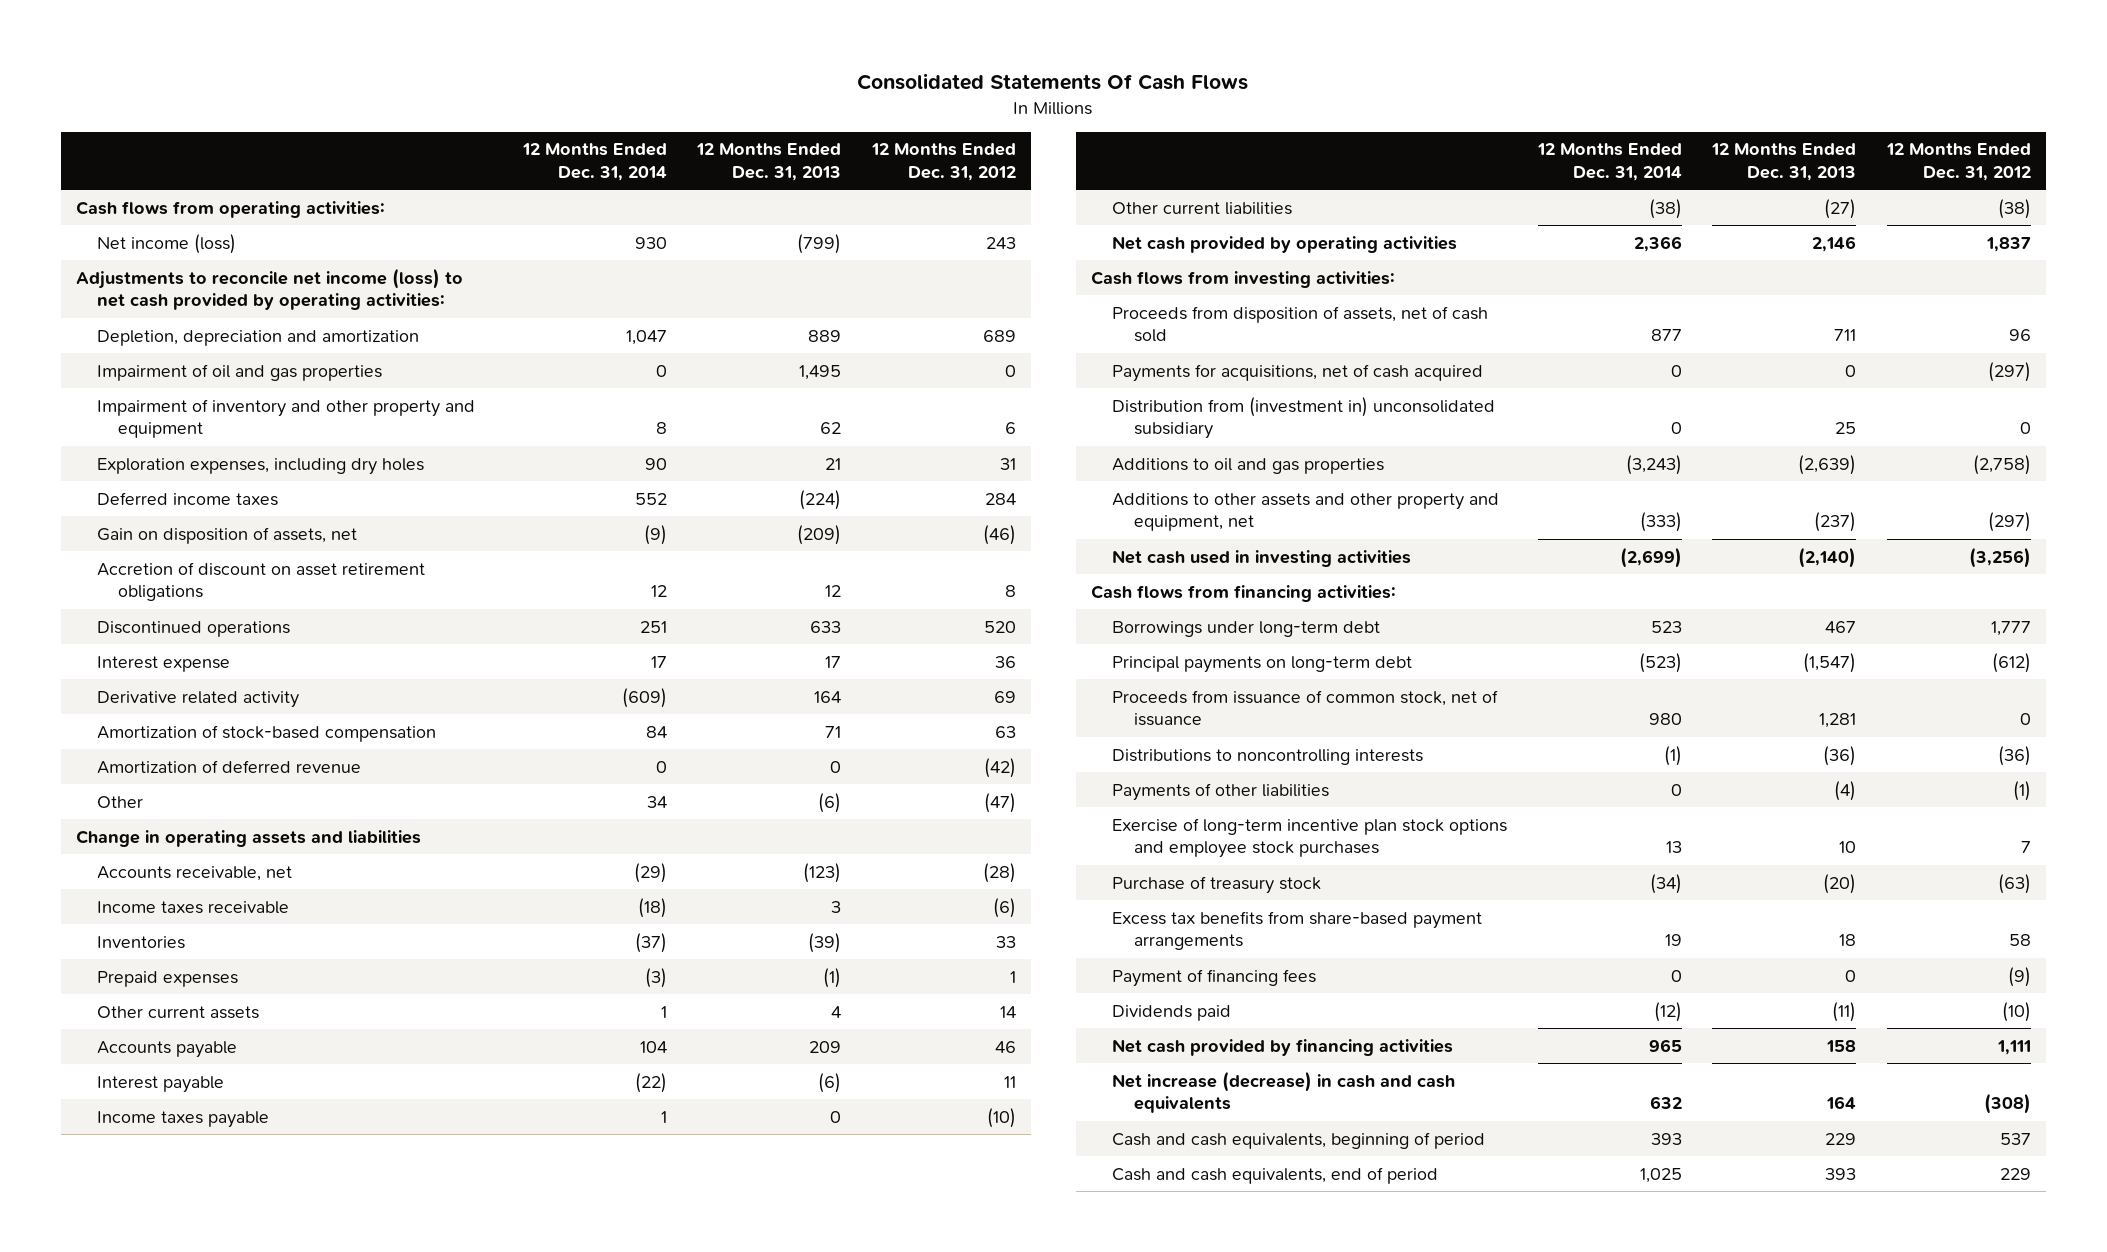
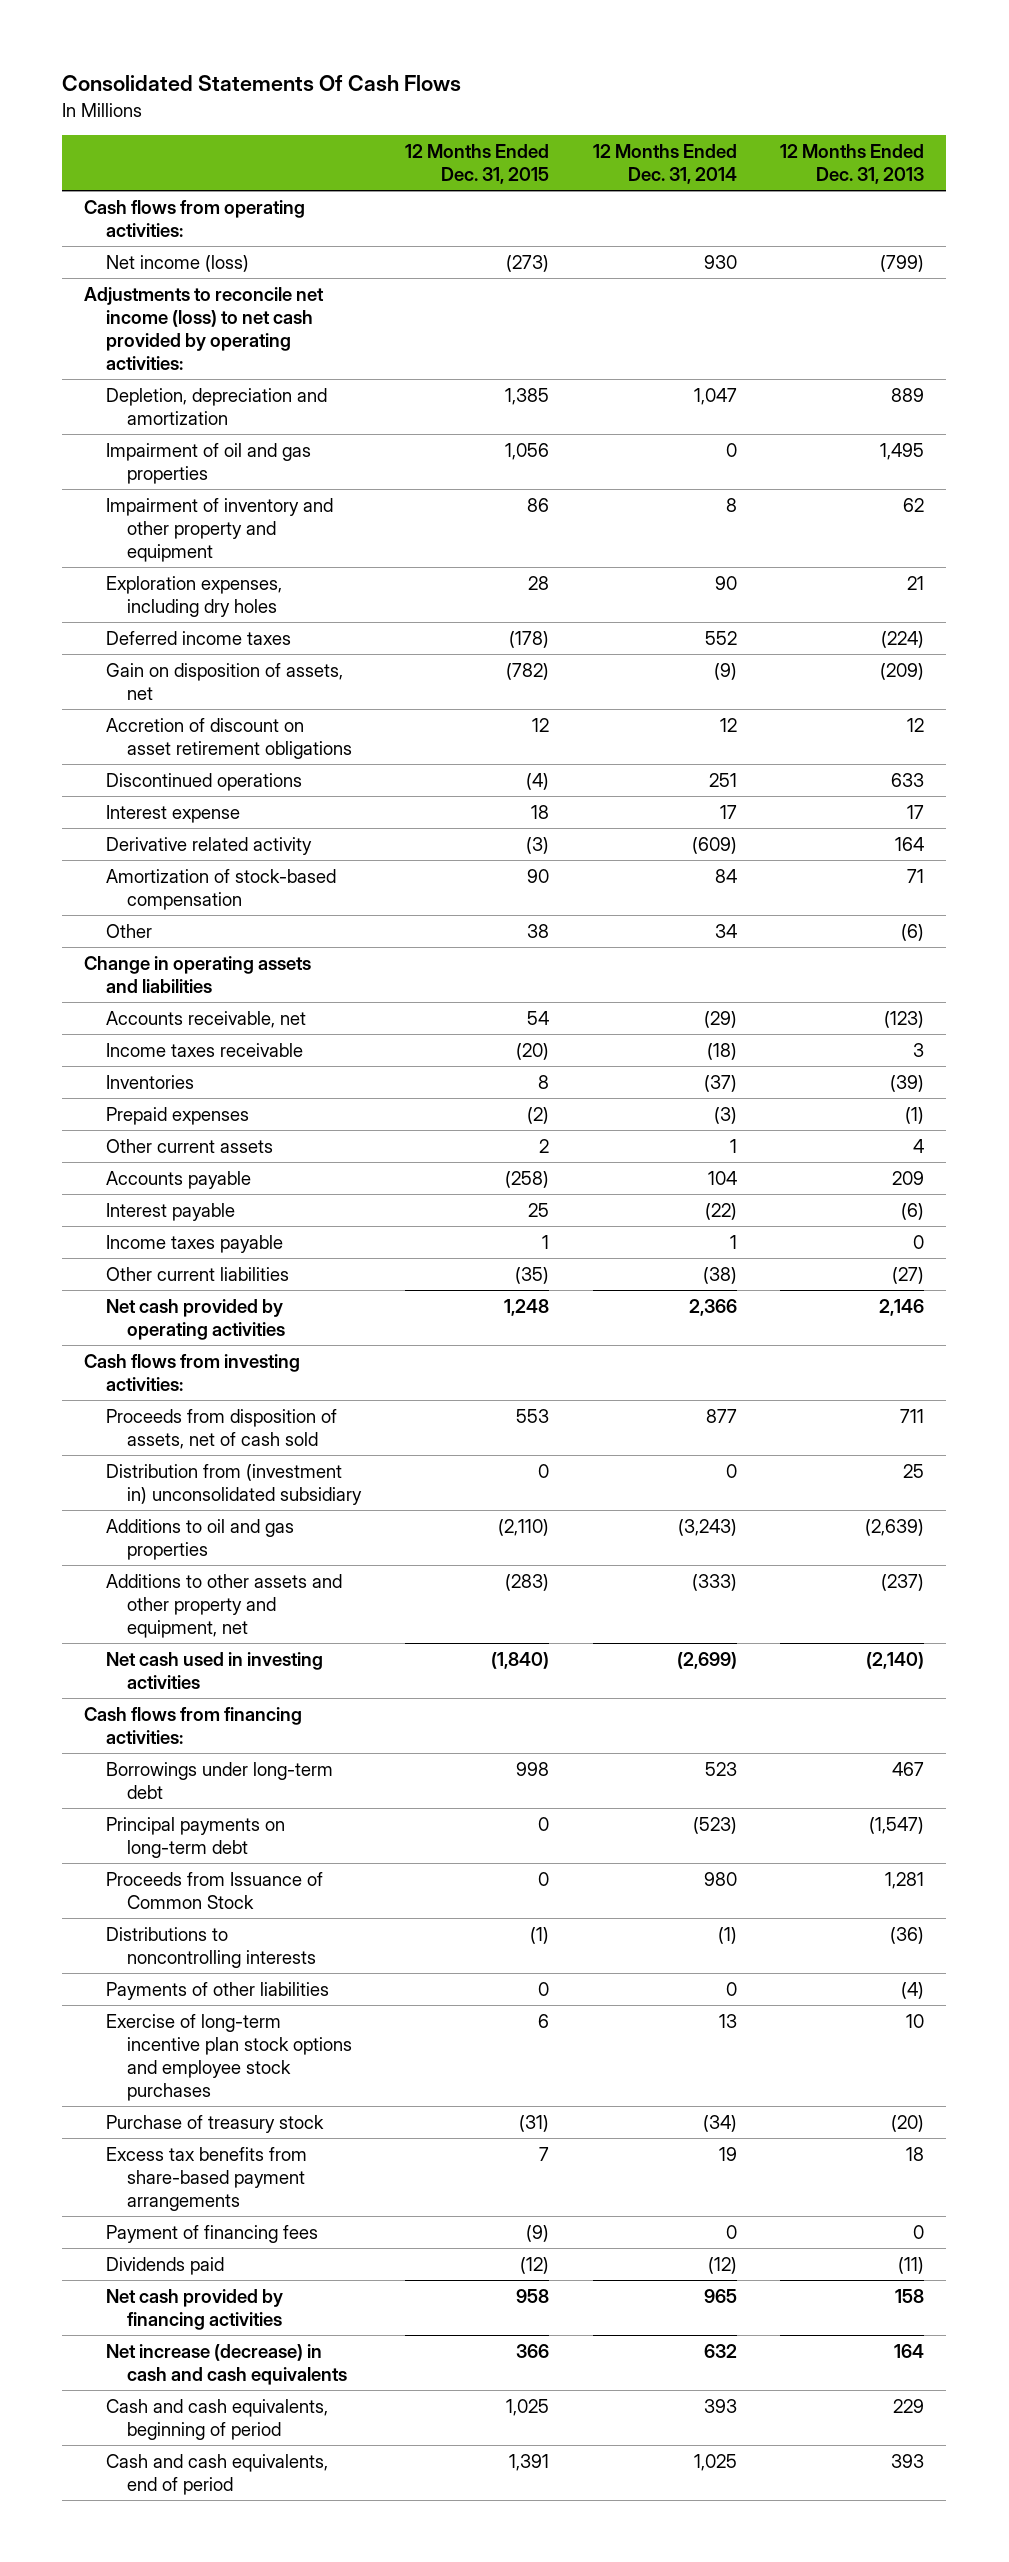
[870,143,1016,181] 12 Months Ended Dec. 31, 2012 -> none
none -> [404,144,549,185] 12 Months Ended Dec. 31, 2015
[97,759,362,774] Amortization of deferred revenue -> none
[1112,363,1484,382] Payments for acquisitions, net of cash acquired -> none
[1112,689,1499,727] Proceeds from issuance of common stock, net of issuance -> [105,1871,323,1909] Proceeds from Issuance of Common Stock

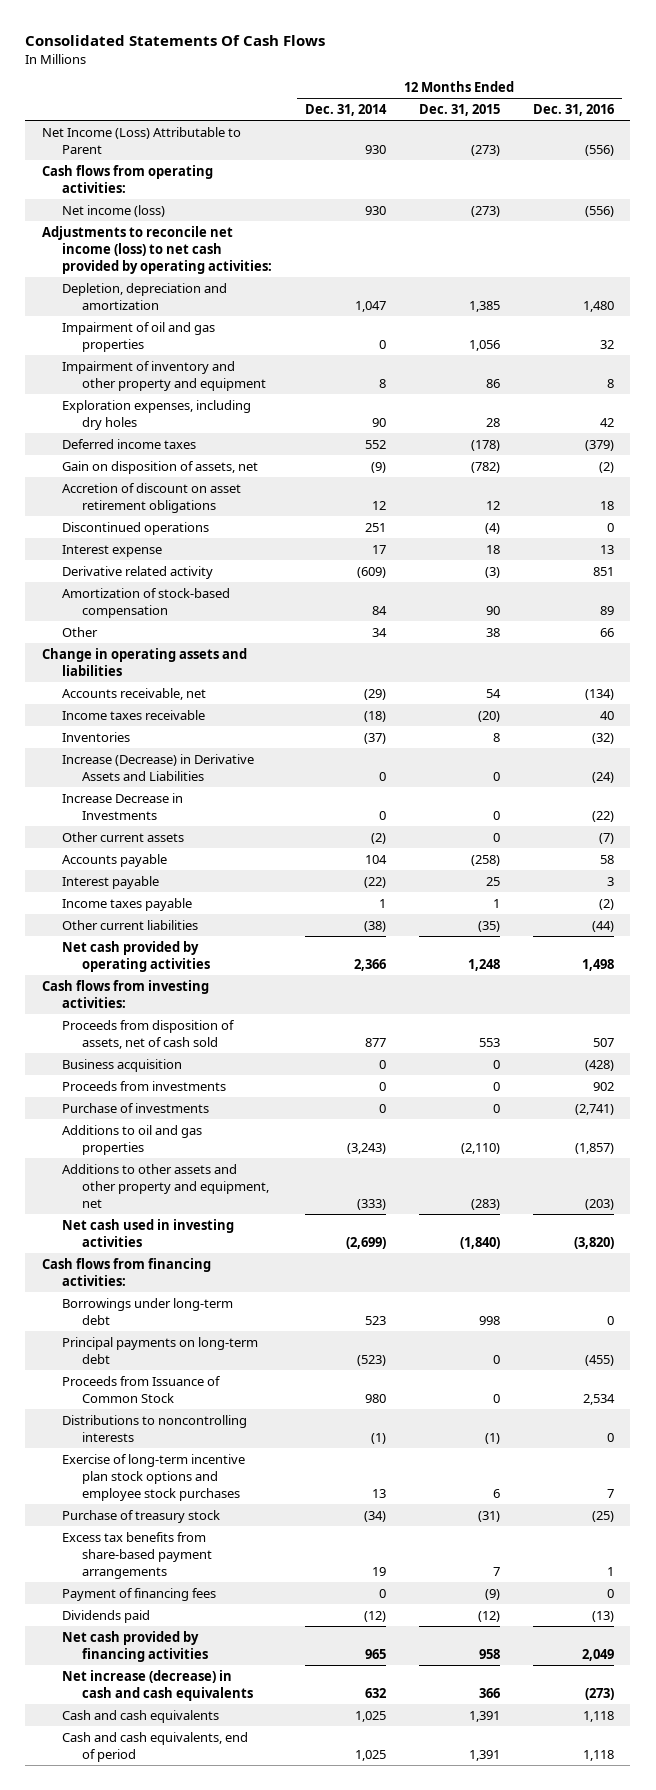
[780,144,925,185] 12 Months Ended Dec. 31, 2013 -> none
none -> [532,104,614,117] Dec. 31, 2016
none -> [41,126,241,154] Net Income (Loss) Attributable to Parent
[105,1106,249,1125] Prepaid expenses -> none
none -> [62,753,255,781] Increase (Decrease) in Derivative Assets and Liabilities
none -> [62,792,184,820] Increase Decrease in Investments
[538,1138,549,1153] 2 -> [492,832,500,842] 0
[729,1138,737,1153] 1 -> [370,832,386,844] (2)
[105,1463,363,1505] Distribution from (investment in) unconsolidated subsidiary -> none
none -> [62,1058,183,1072] Business acquisition
none -> [62,1080,227,1091] Proceeds from investments
none -> [62,1102,210,1113] Purchase of investments
[105,1981,329,2000] Payments of other liabilities -> none
[105,2398,328,2440] Cash and cash equivalents, beginning of period -> [62,1709,220,1723] Cash and cash equivalents
[505,2398,549,2416] 1,025 -> [468,1710,500,1722] 1,391
[703,2398,737,2413] 393 -> [354,1710,386,1722] 1,025

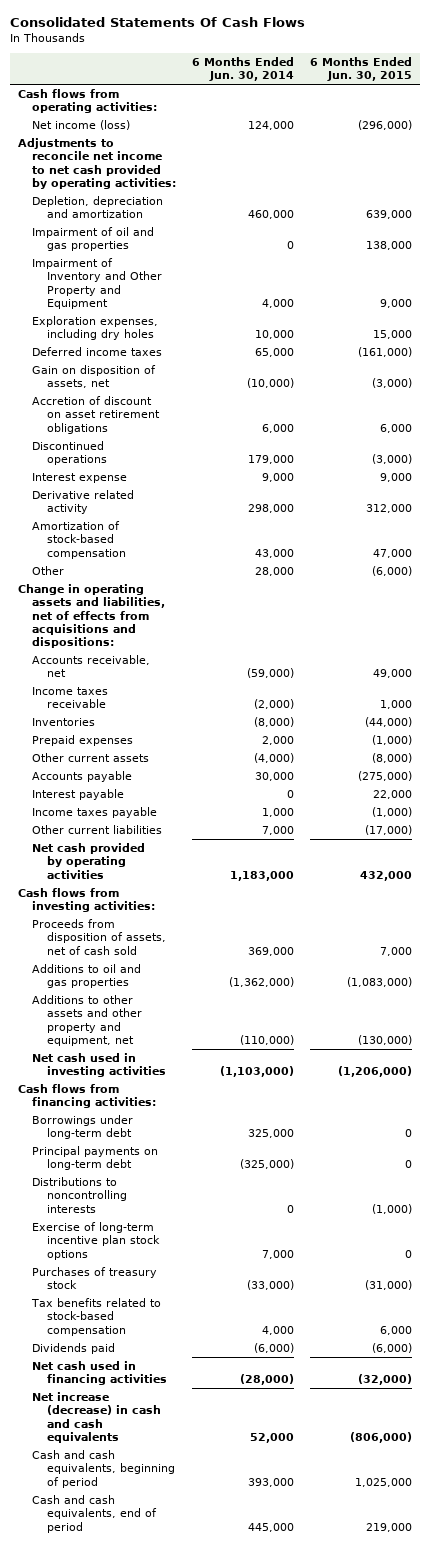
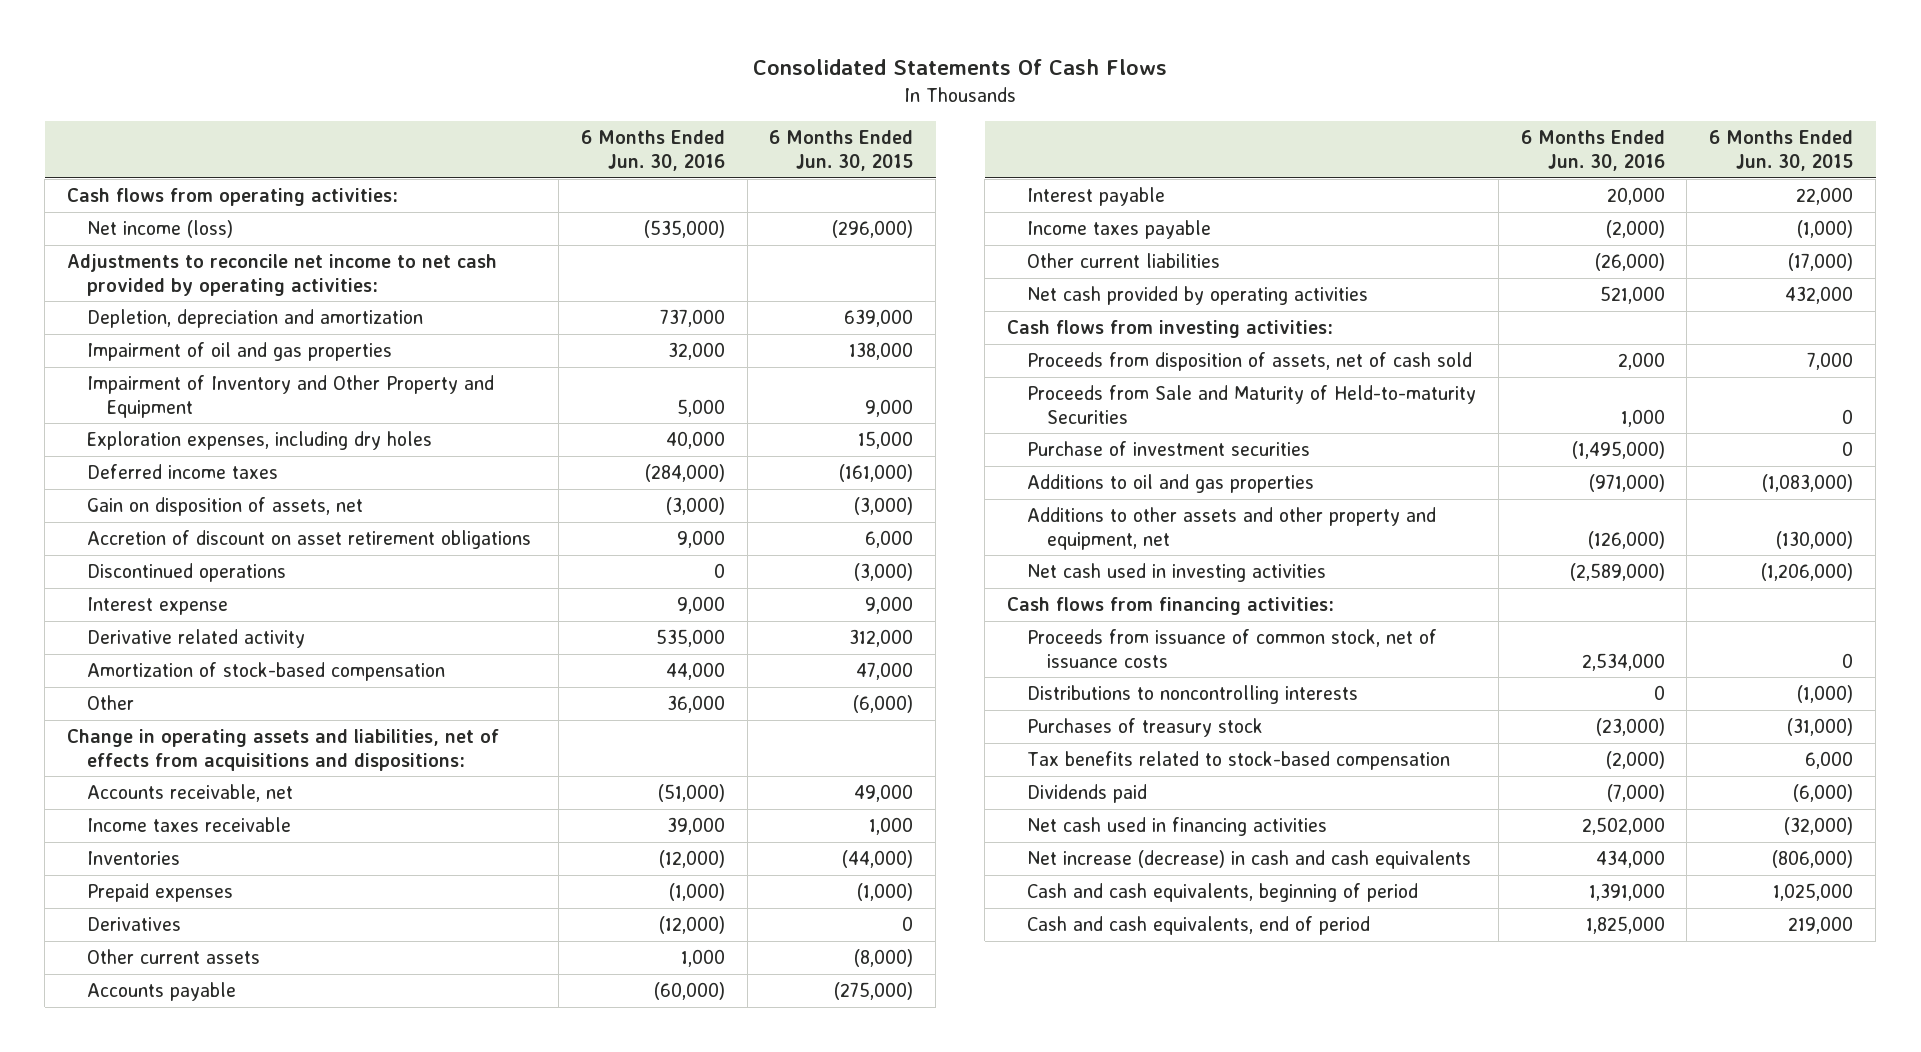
[192,57,295,82] 6 Months Ended Jun. 30, 2014 -> none
none -> [580,130,725,171] 6 Months Ended Jun. 30, 2016
none -> [87,917,182,932] Derivatives
none -> [1026,385,1476,424] Proceeds from Sale and Maturity of Held-to-maturity Securities
none -> [1026,441,1310,457] Purchase of investment securities
[32,1115,134,1140] Borrowings under long-term debt -> none
[32,1146,159,1171] Principal payments on long-term debt -> none
none -> [1026,629,1437,668] Proceeds from issuance of common stock, net of issuance costs
[32,1222,160,1260] Exercise of long-term incentive plan stock options -> none

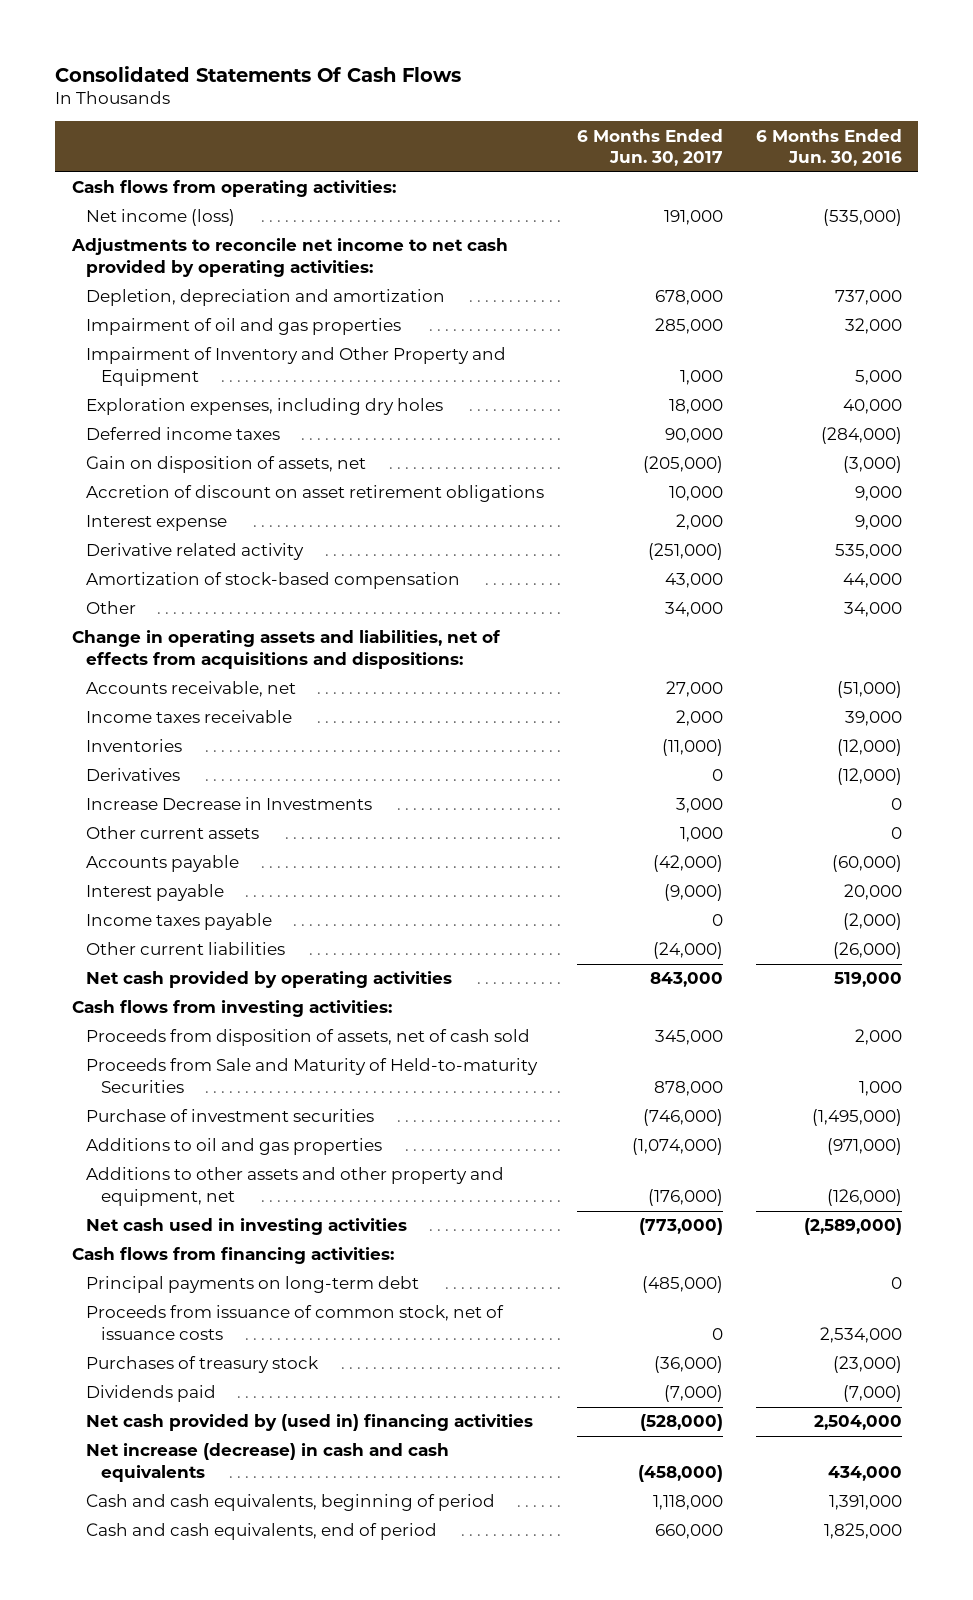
[769,130,914,171] 6 Months Ended Jun. 30, 2015 -> none
none -> [576,128,723,167] 6 Months Ended Jun. 30, 2017
[87,563,287,583] Discontinued operations -> none
[666,695,725,714] 36,000 -> [843,602,902,618] 34,000
[87,883,234,903] Prepaid expenses -> none
none -> [86,797,373,811] Increase Decrease in Investments
[680,949,725,968] 1,000 -> [890,827,902,840] 0
[1599,286,1665,305] 521,000 -> [833,972,902,988] 519,000
none -> [86,1276,420,1294] Principal payments on long-term debt
[1026,685,1358,705] Distributions to noncontrolling interests -> none
[1026,751,1450,771] Tax benefits related to stock-based compensation -> none
[1026,817,1327,837] Net cash used in financing activities -> [86,1414,534,1432] Net cash provided by (used in) financing activities
[1581,817,1665,836] 2,502,000 -> [813,1415,902,1431] 2,504,000

